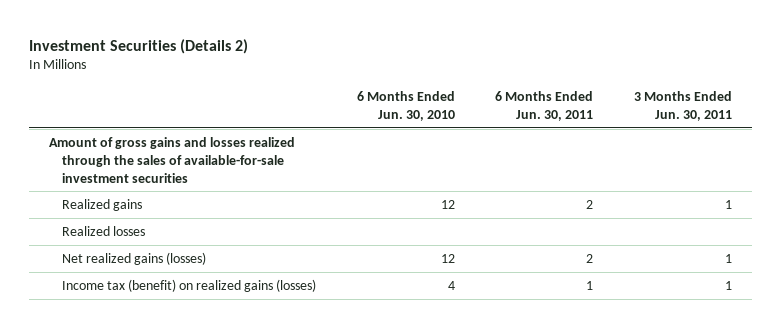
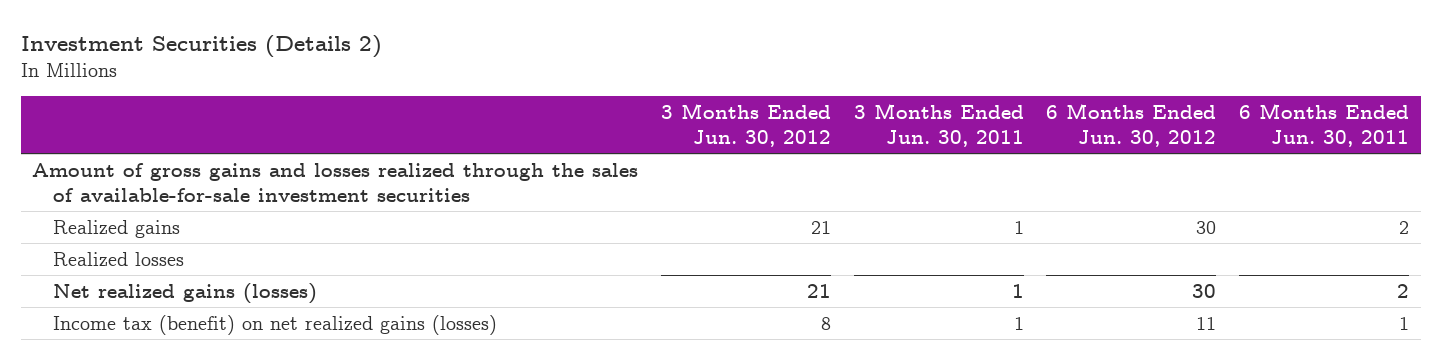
[356,90,455,121] 6 Months Ended Jun. 30, 2010 -> none
none -> [660,102,831,147] 3 Months Ended Jun. 30, 2012
none -> [1046,102,1217,147] 6 Months Ended Jun. 30, 2012
[62,278,317,292] Income tax (benefit) on realized gains (losses) -> [53,314,498,335] Income tax (benefit) on net realized gains (losses)

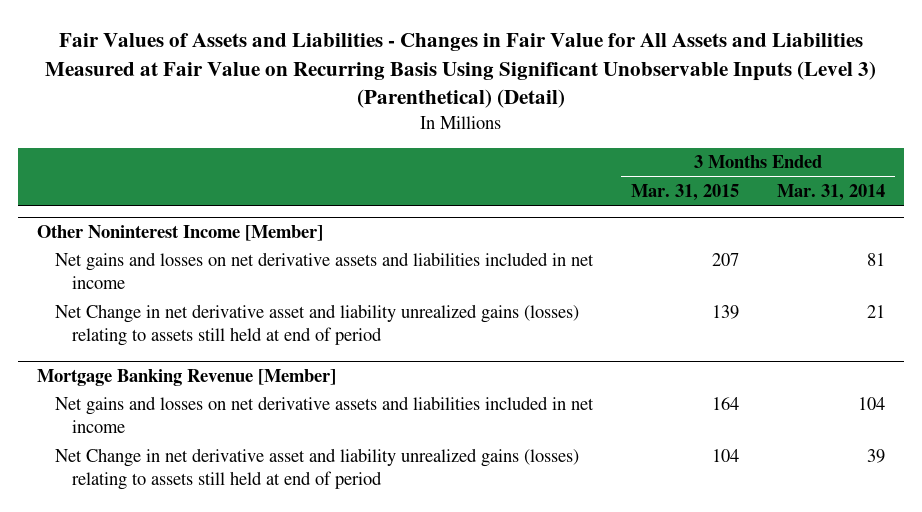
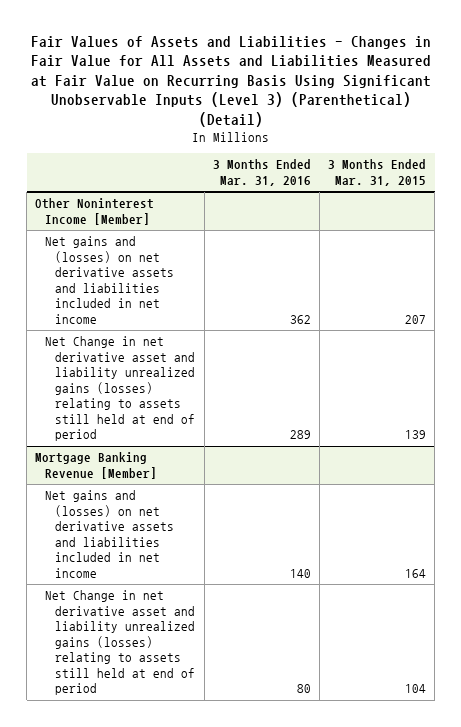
[776,183,885,201] Mar. 31, 2014 -> none
none -> [212,159,311,186] 3 Months Ended Mar. 31, 2016
[54,252,594,290] Net gains and losses on net derivative assets and liabilities included in net income -> [45,236,175,324] Net gains and (losses) on net derivative assets and liabilities included in net income
[54,396,594,434] Net gains and losses on net derivative assets and liabilities included in net income -> [45,490,175,578] Net gains and (losses) on net derivative assets and liabilities included in net income

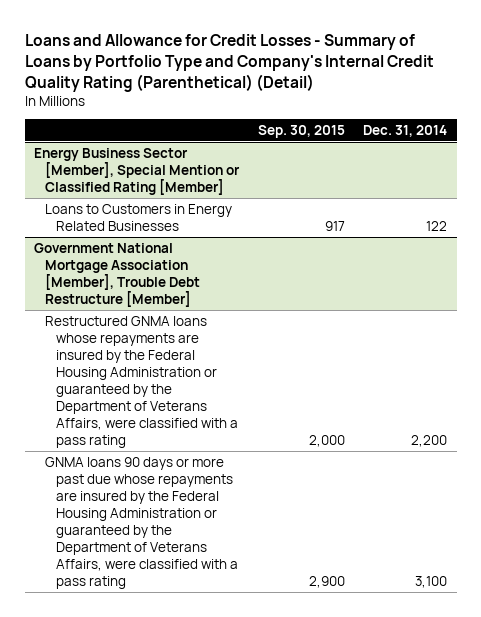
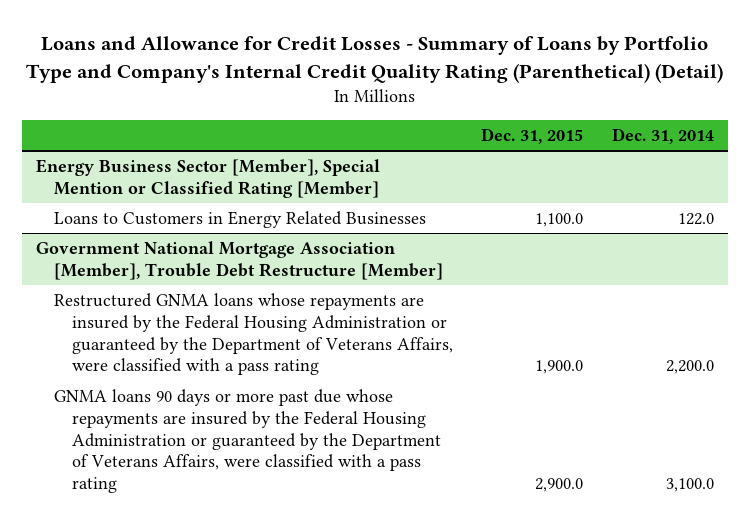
[257,125,345,139] Sep. 30, 2015 -> none
none -> [481,127,584,144] Dec. 31, 2015
[426,220,448,231] 122 -> [677,213,714,226] 122.0
[411,435,448,448] 2,200 -> [665,360,714,375] 2,200.0
[415,576,448,589] 3,100 -> [665,478,714,493] 3,100.0

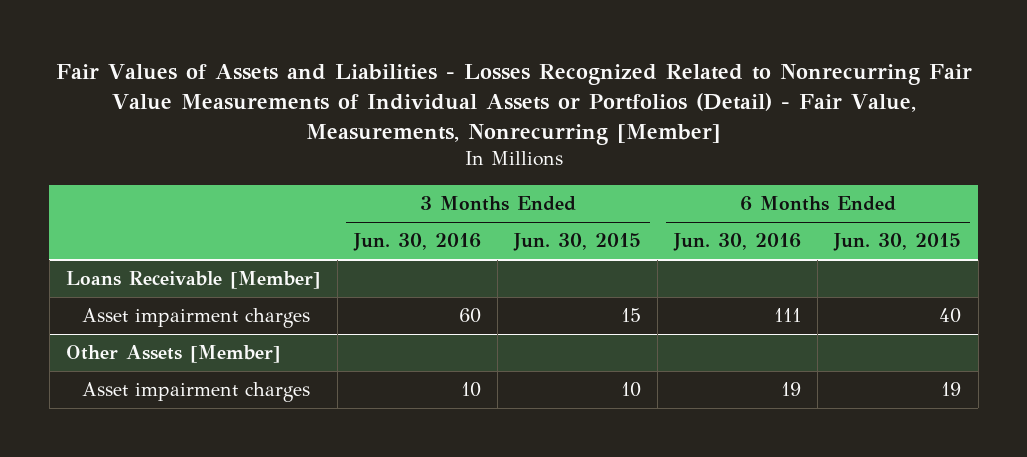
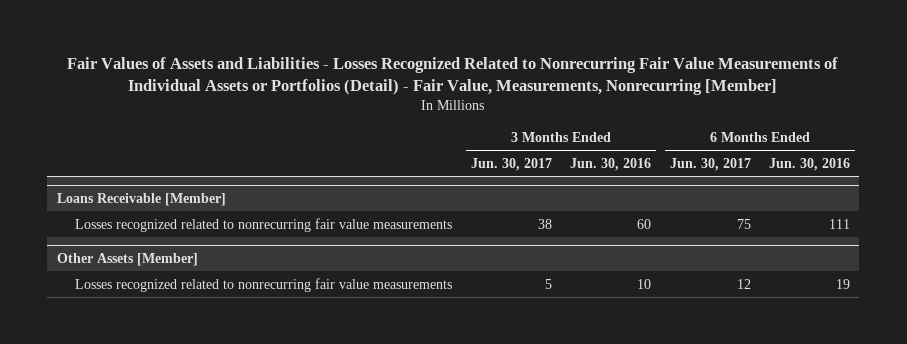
[513,233,642,252] Jun. 30, 2015 -> none
[833,233,962,252] Jun. 30, 2015 -> none
none -> [470,158,552,172] Jun. 30, 2017
none -> [669,158,751,172] Jun. 30, 2017
[82,308,311,329] Asset impairment charges -> [74,217,452,232] Losses recognized related to nonrecurring fair value measurements
[82,382,311,403] Asset impairment charges -> [74,277,452,292] Losses recognized related to nonrecurring fair value measurements

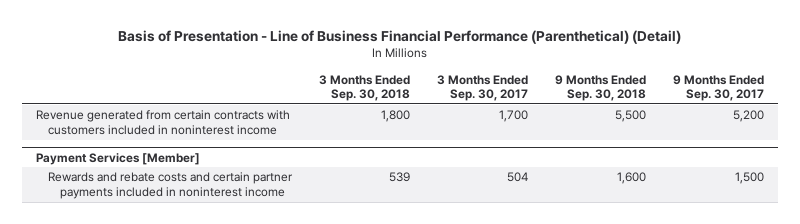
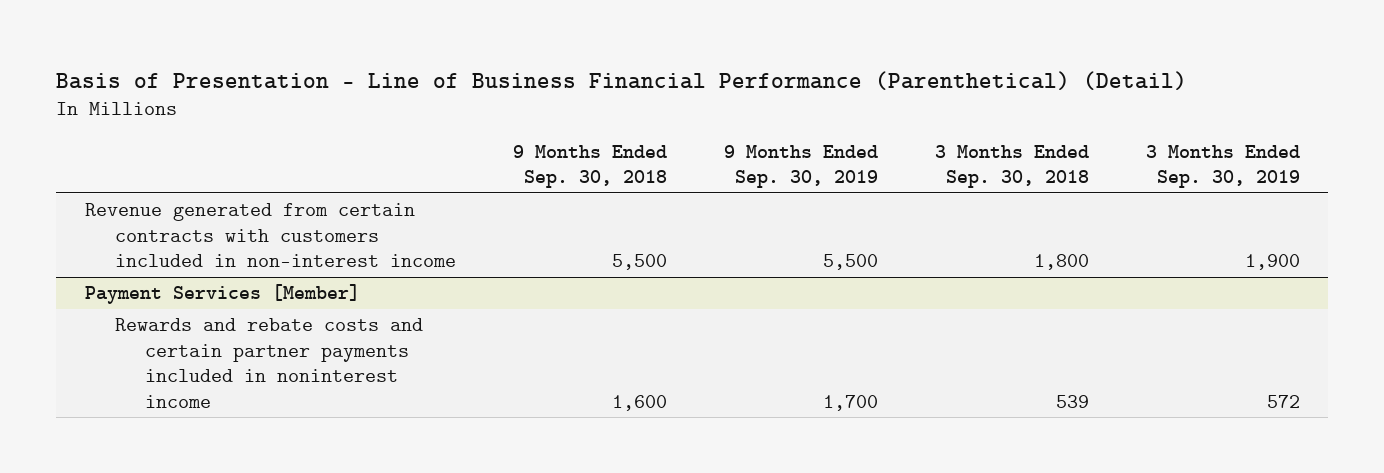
[436,74,528,102] 3 Months Ended Sep. 30, 2017 -> none
[673,74,765,102] 9 Months Ended Sep. 30, 2017 -> none
none -> [723,144,878,189] 9 Months Ended Sep. 30, 2019
none -> [1145,144,1300,189] 3 Months Ended Sep. 30, 2019
[35,110,290,135] Revenue generated from certain contracts with customers included in noninterest income -> [84,203,456,268] Revenue generated from certain contracts with customers included in non-interest income

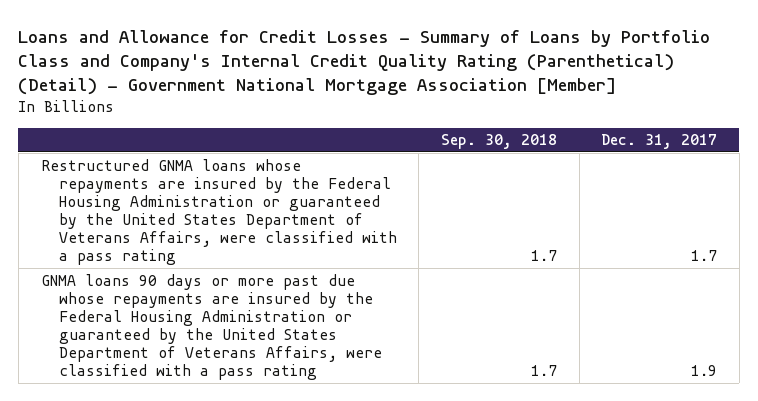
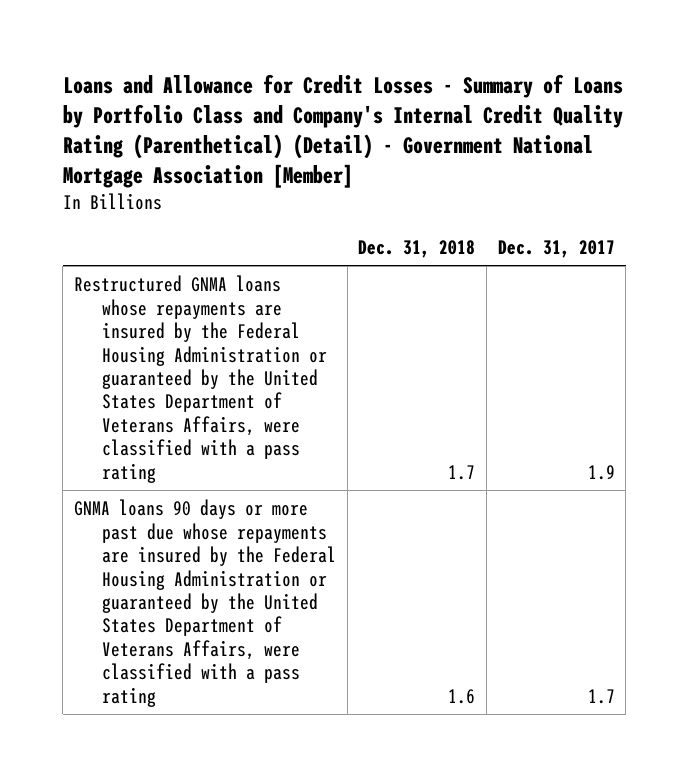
[440,134,557,150] Sep. 30, 2018 -> none
none -> [358,239,476,258] Dec. 31, 2018
[691,249,718,261] 1.7 -> [587,464,615,480] 1.9
[691,364,718,376] 1.9 -> [587,688,615,704] 1.7

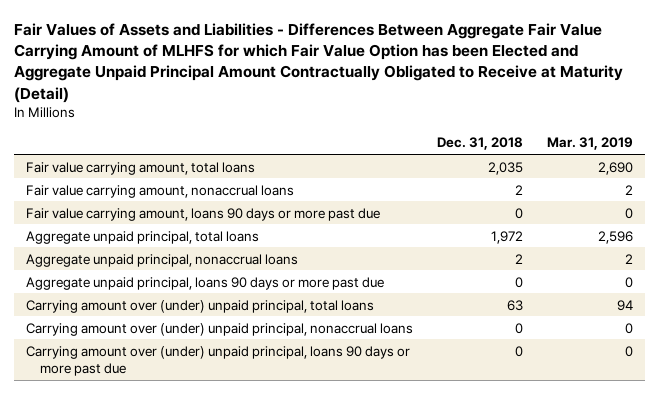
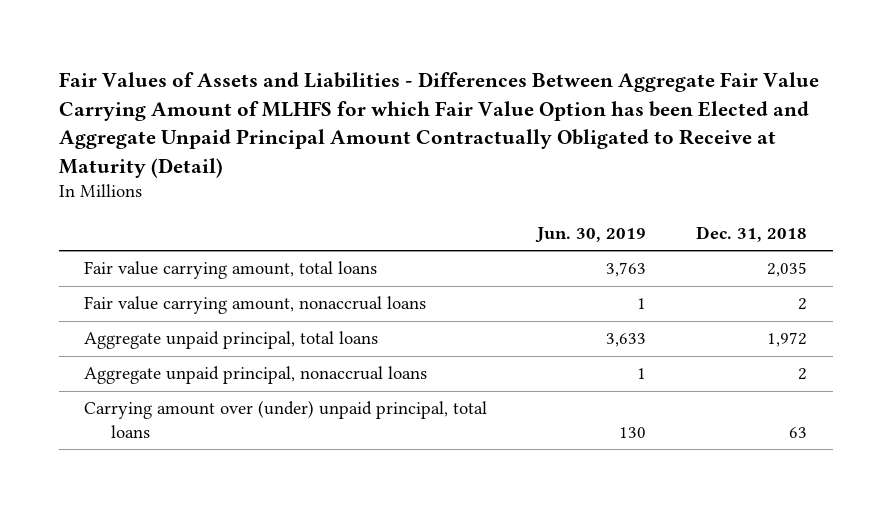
[546,137,633,151] Mar. 31, 2019 -> none
none -> [535,227,647,244] Jun. 30, 2019
[25,207,380,221] Fair value carrying amount, loans 90 days or more past due -> none
[25,276,384,290] Aggregate unpaid principal, loans 90 days or more past due -> none
[25,322,413,336] Carrying amount over (under) unpaid principal, nonaccrual loans -> none
[25,345,410,376] Carrying amount over (under) unpaid principal, loans 90 days or more past due -> none

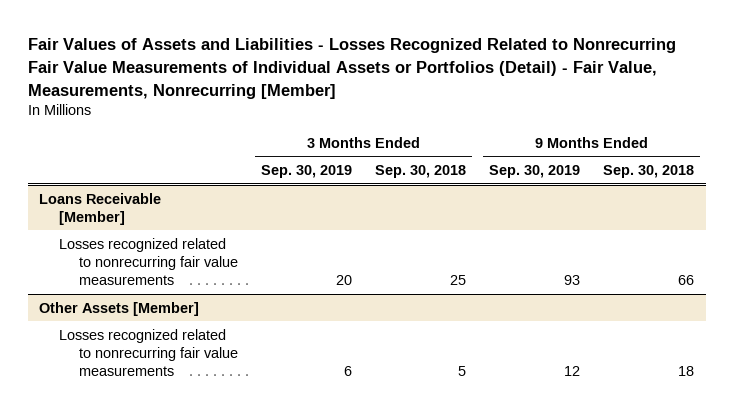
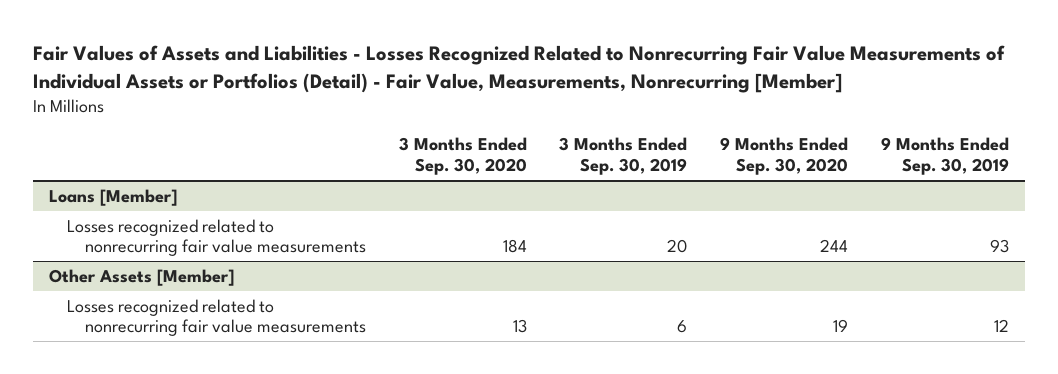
[375,165,467,179] Sep. 30, 2018 -> none
[603,165,695,179] Sep. 30, 2018 -> none
none -> [398,137,527,176] 3 Months Ended Sep. 30, 2020
none -> [720,137,849,176] 9 Months Ended Sep. 30, 2020
[39,192,162,225] Loans Receivable [Member] -> [48,188,177,206] Loans [Member]

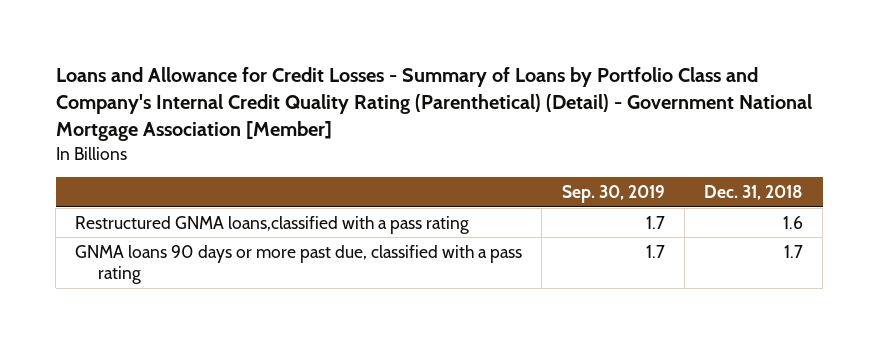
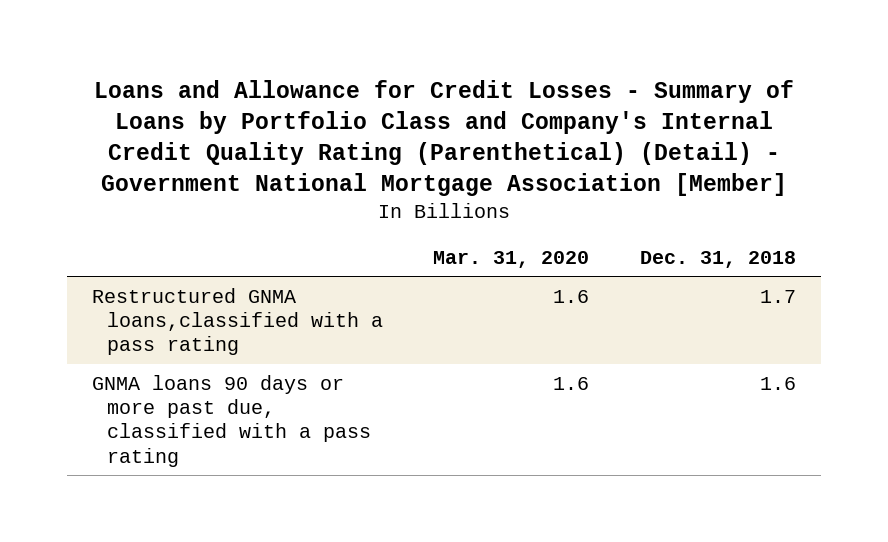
[561,184,665,203] Sep. 30, 2019 -> none
none -> [433,250,590,268] Mar. 31, 2020
[782,215,803,229] 1.6 -> [759,289,796,303] 1.7
[783,244,803,258] 1.7 -> [759,376,796,390] 1.6

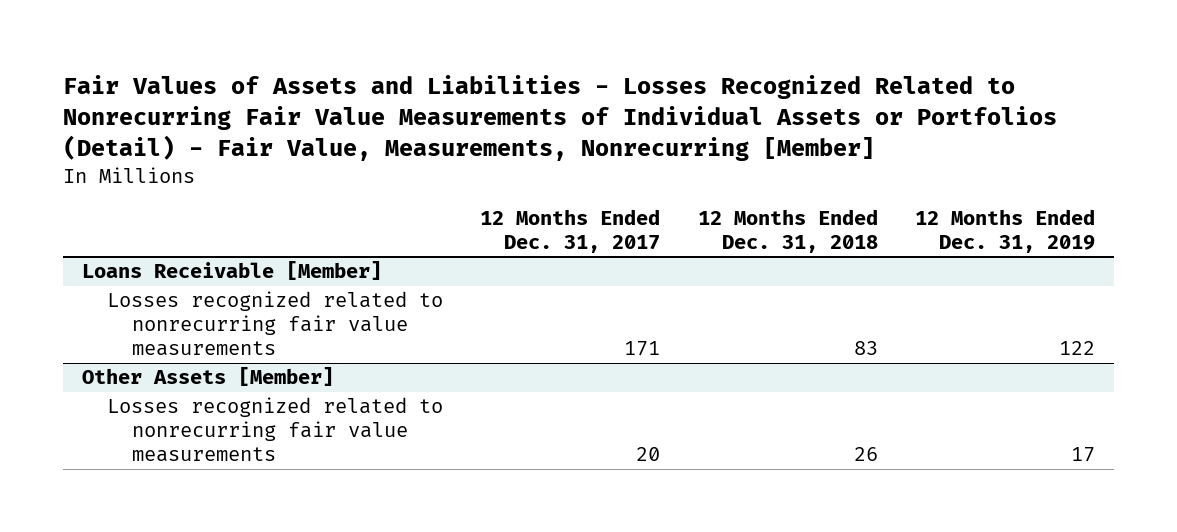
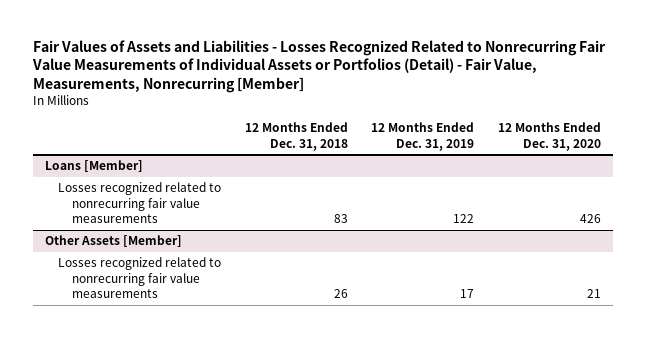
[480,208,661,253] 12 Months Ended Dec. 31, 2017 -> none
none -> [497,122,601,151] 12 Months Ended Dec. 31, 2020
[82,261,383,281] Loans Receivable [Member] -> [44,160,143,173] Loans [Member]

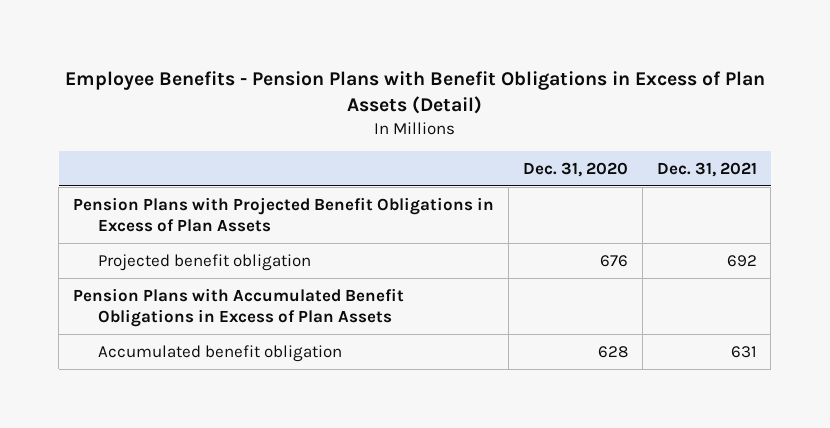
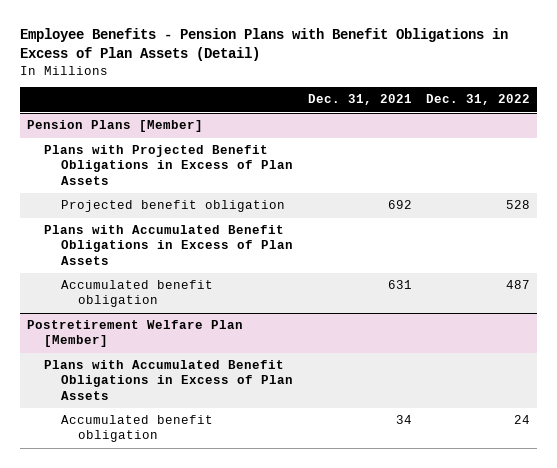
[522,161,628,177] Dec. 31, 2020 -> none
none -> [426,94,531,106] Dec. 31, 2022
none -> [27,120,204,133] Pension Plans [Member]
[73,196,495,233] Pension Plans with Projected Benefit Obligations in Excess of Plan Assets -> [44,145,294,185] Plans with Projected Benefit Obligations in Excess of Plan Assets
[73,287,405,328] Pension Plans with Accumulated Benefit Obligations in Excess of Plan Assets -> [44,225,294,265] Plans with Accumulated Benefit Obligations in Excess of Plan Assets
none -> [27,320,244,348] Postretirement Welfare Plan [Member]
none -> [44,360,294,400] Plans with Accumulated Benefit Obligations in Excess of Plan Assets
none -> [61,415,214,443] Accumulated benefit obligation

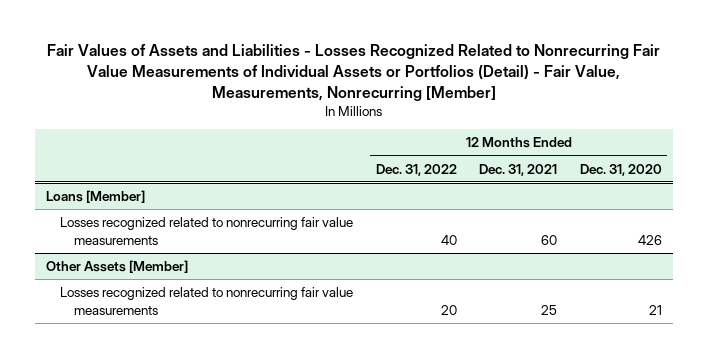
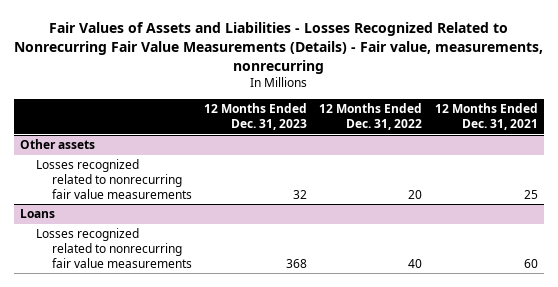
[46,43,660,101] Fair Values of Assets and Liabilities - Losses Recognized Related to Nonrecurring Fair Value Measurements of Individual Assets or Portfolios (Detail) - Fair Value, Measurements, Nonrecurring [Member] -> [13,21,543,74] Fair Values of Assets and Liabilities - Losses Recognized Related to Nonrecurring Fair Value Measurements (Details) - Fair value, measurements, nonrecurring
[579,163,662,176] Dec. 31, 2020 -> none
none -> [204,103,308,131] 12 Months Ended Dec. 31, 2023
[60,217,354,245] Losses recognized related to nonrecurring fair value measurements -> none
[45,260,188,274] Other Assets [Member] -> none
[45,190,145,204] Loans [Member] -> [19,139,95,150] Other assets
none -> [19,209,55,219] Loans
none -> [35,228,192,268] Losses recognized related to nonrecurring fair value measurements

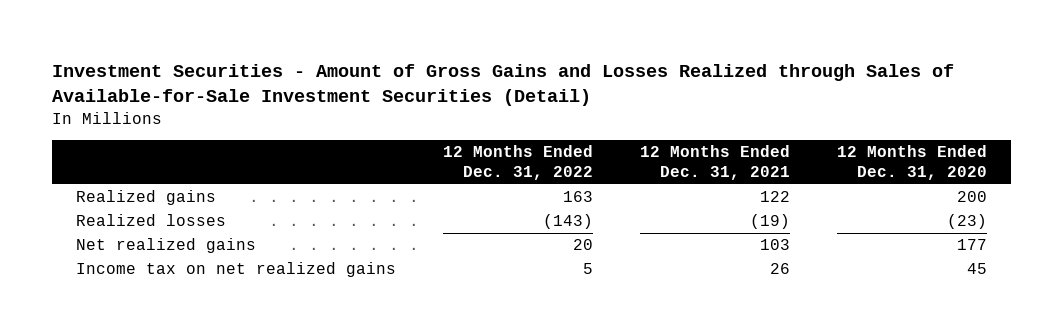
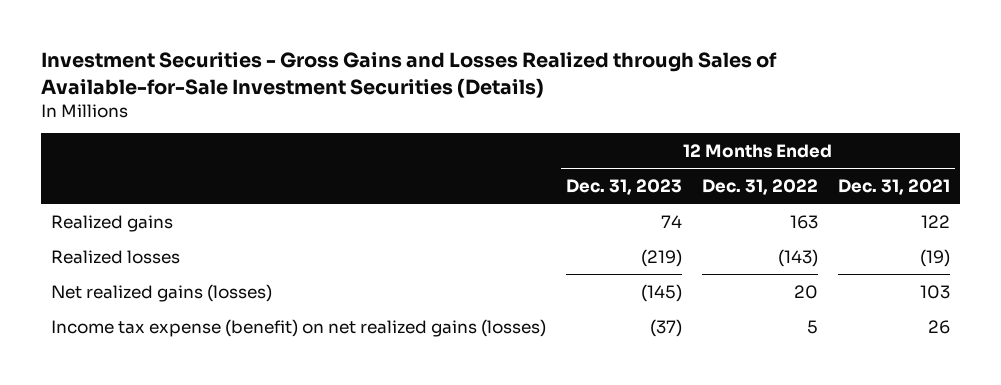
[52,64,955,107] Investment Securities - Amount of Gross Gains and Losses Realized through Sales of Available-for-Sale Investment Securities (Detail) -> [40,52,777,98] Investment Securities - Gross Gains and Losses Realized through Sales of Available-for-Sale Investment Securities (Details)
[837,145,988,181] 12 Months Ended Dec. 31, 2020 -> none
none -> [565,179,682,196] Dec. 31, 2023
[75,238,256,254] Net realized gains -> [50,283,272,302] Net realized gains (losses)
[75,262,396,278] Income tax on net realized gains -> [50,318,546,337] Income tax expense (benefit) on net realized gains (losses)

